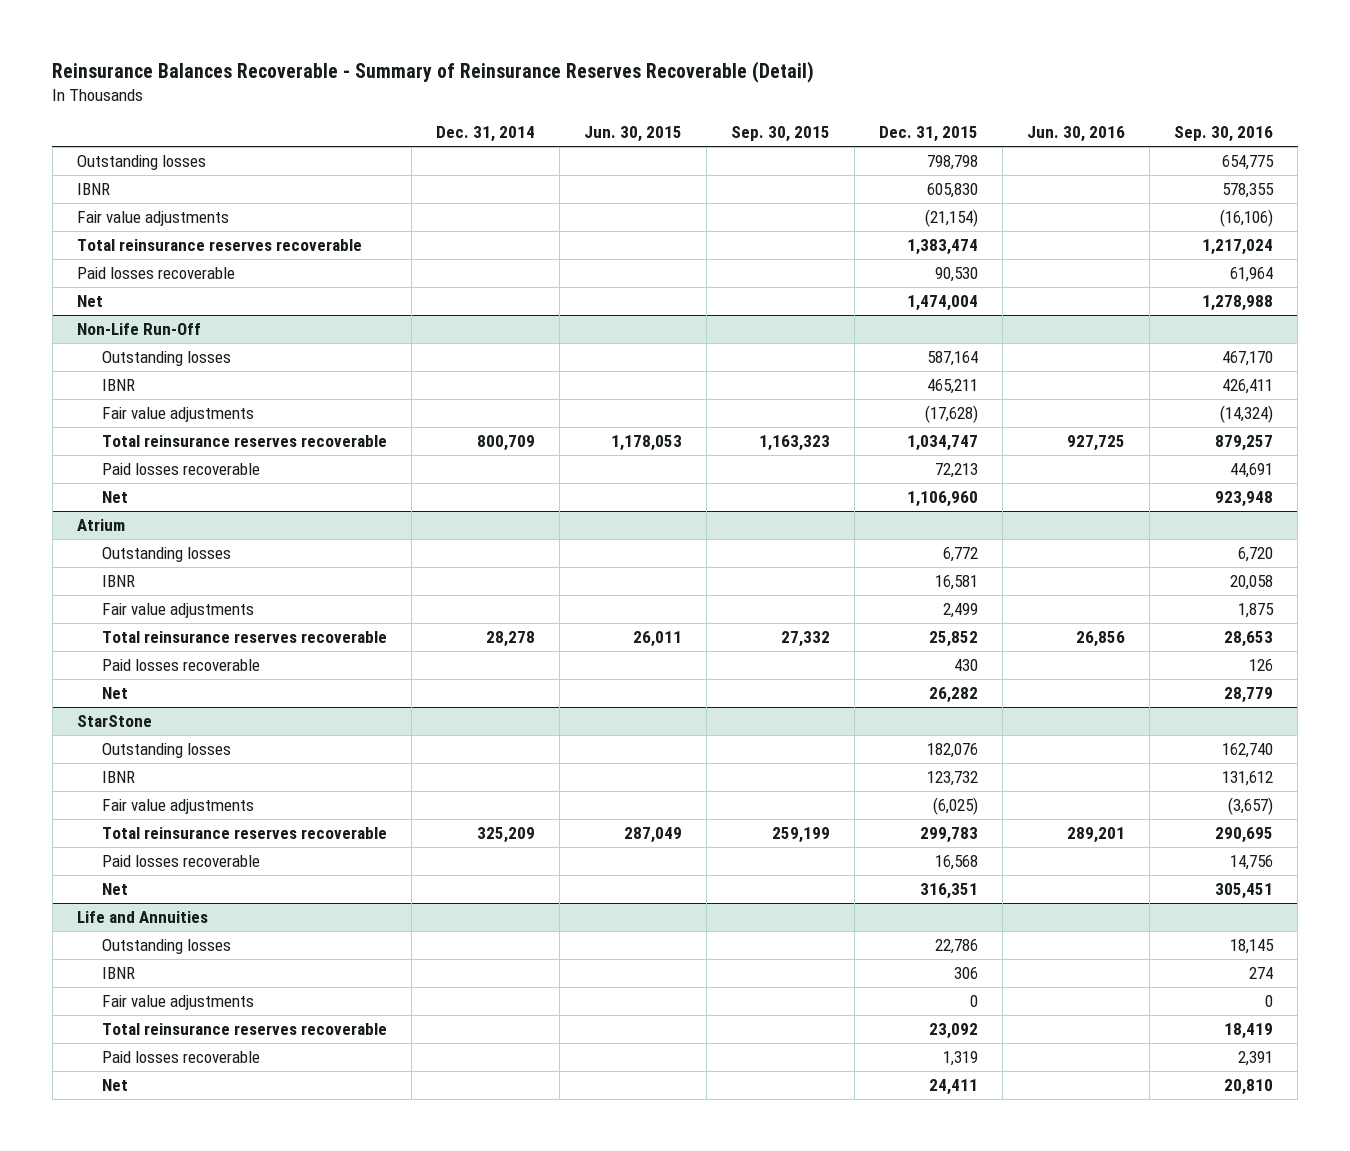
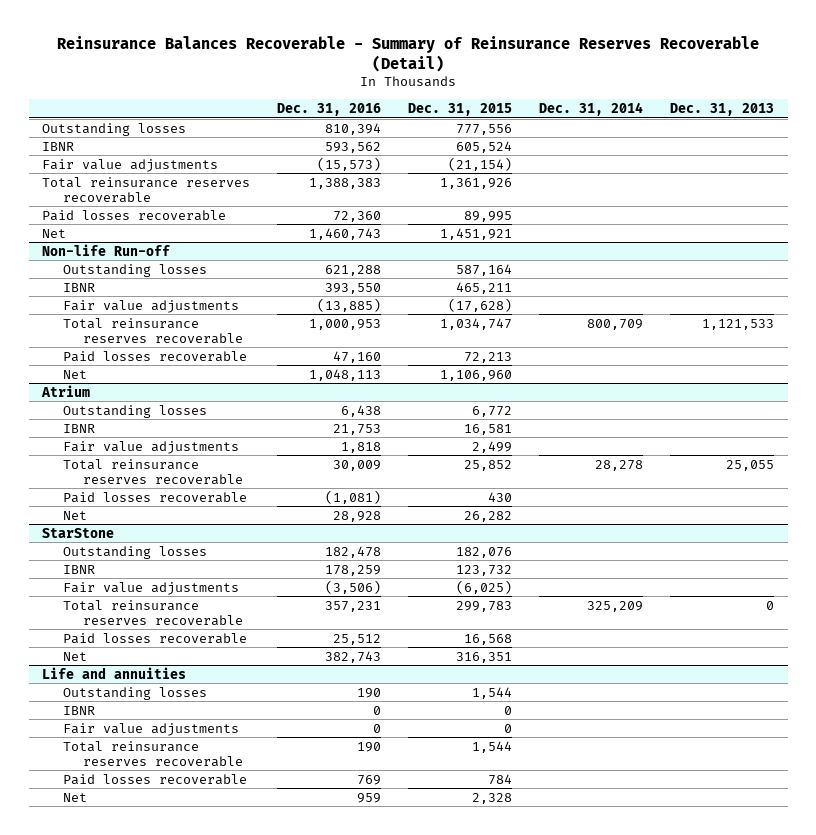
[584,125,683,142] Jun. 30, 2015 -> none
[731,125,831,142] Sep. 30, 2015 -> none
[1027,125,1126,142] Jun. 30, 2016 -> none
[1174,125,1274,142] Sep. 30, 2016 -> none
none -> [277,103,382,117] Dec. 31, 2016
none -> [670,103,775,117] Dec. 31, 2013
[927,155,979,171] 798,798 -> [456,123,513,135] 777,556
[927,183,979,199] 605,830 -> [456,140,513,153] 605,524
[907,239,979,256] 1,383,474 -> [440,177,513,189] 1,361,926
[935,267,979,283] 90,530 -> [464,210,513,222] 89,995
[907,295,979,312] 1,474,004 -> [440,227,513,240] 1,451,921
[76,323,201,336] Non-Life Run-Off -> [42,243,171,256] Non-life Run-off
[76,911,208,924] Life and Annuities -> [42,666,187,679] Life and annuities
[935,939,979,955] 22,786 -> [472,686,513,699] 1,544
[954,967,979,980] 306 -> [504,705,513,715] 0
[929,1023,979,1040] 23,092 -> [472,740,513,753] 1,544
[943,1051,979,1067] 1,319 -> [488,773,513,785] 784
[929,1079,979,1096] 24,411 -> [472,792,513,804] 2,328

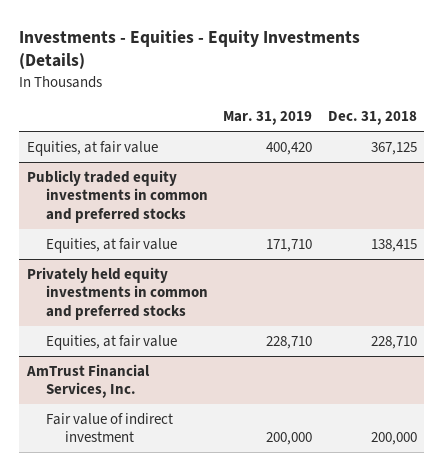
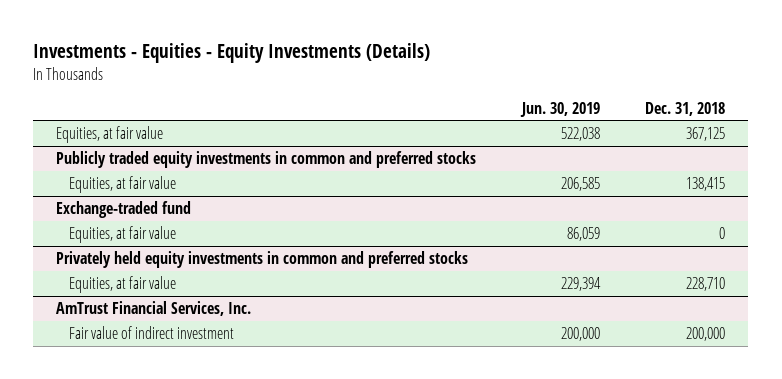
[223,111,313,126] Mar. 31, 2019 -> none
none -> [519,101,600,117] Jun. 30, 2019
none -> [56,200,192,218] Exchange-traded fund
none -> [69,225,177,243] Equities, at fair value

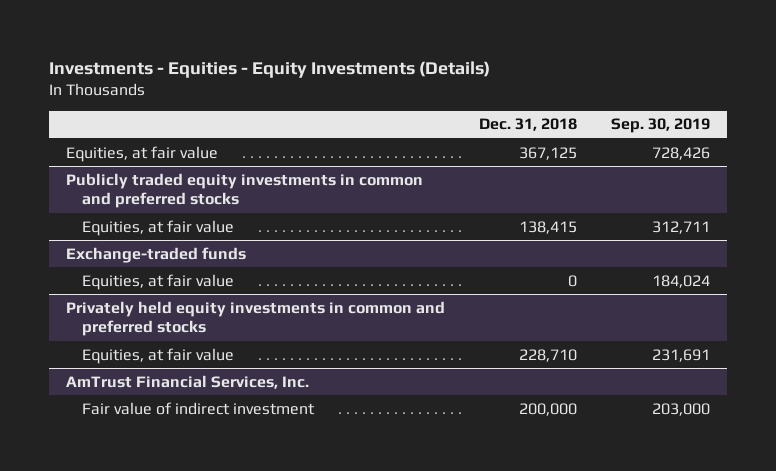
[519,101,600,117] Jun. 30, 2019 -> none
none -> [610,118,710,134] Sep. 30, 2019
[56,200,192,218] Exchange-traded fund -> [66,246,247,263] Exchange-traded funds

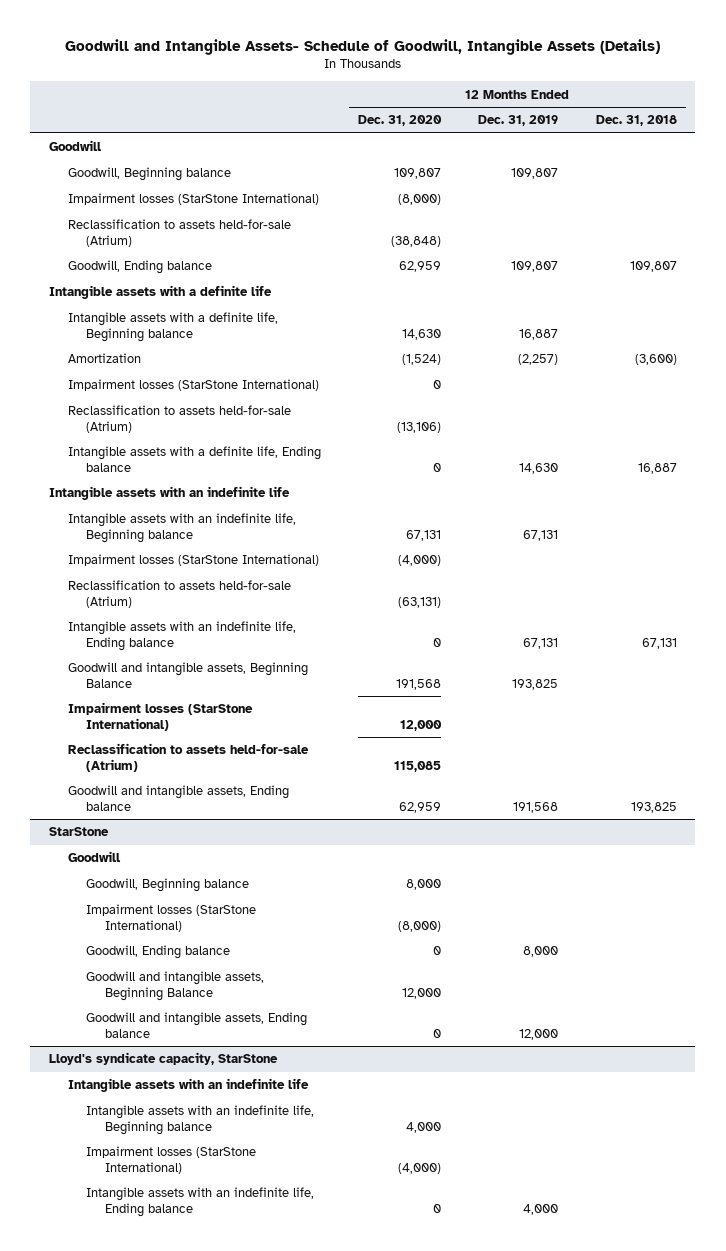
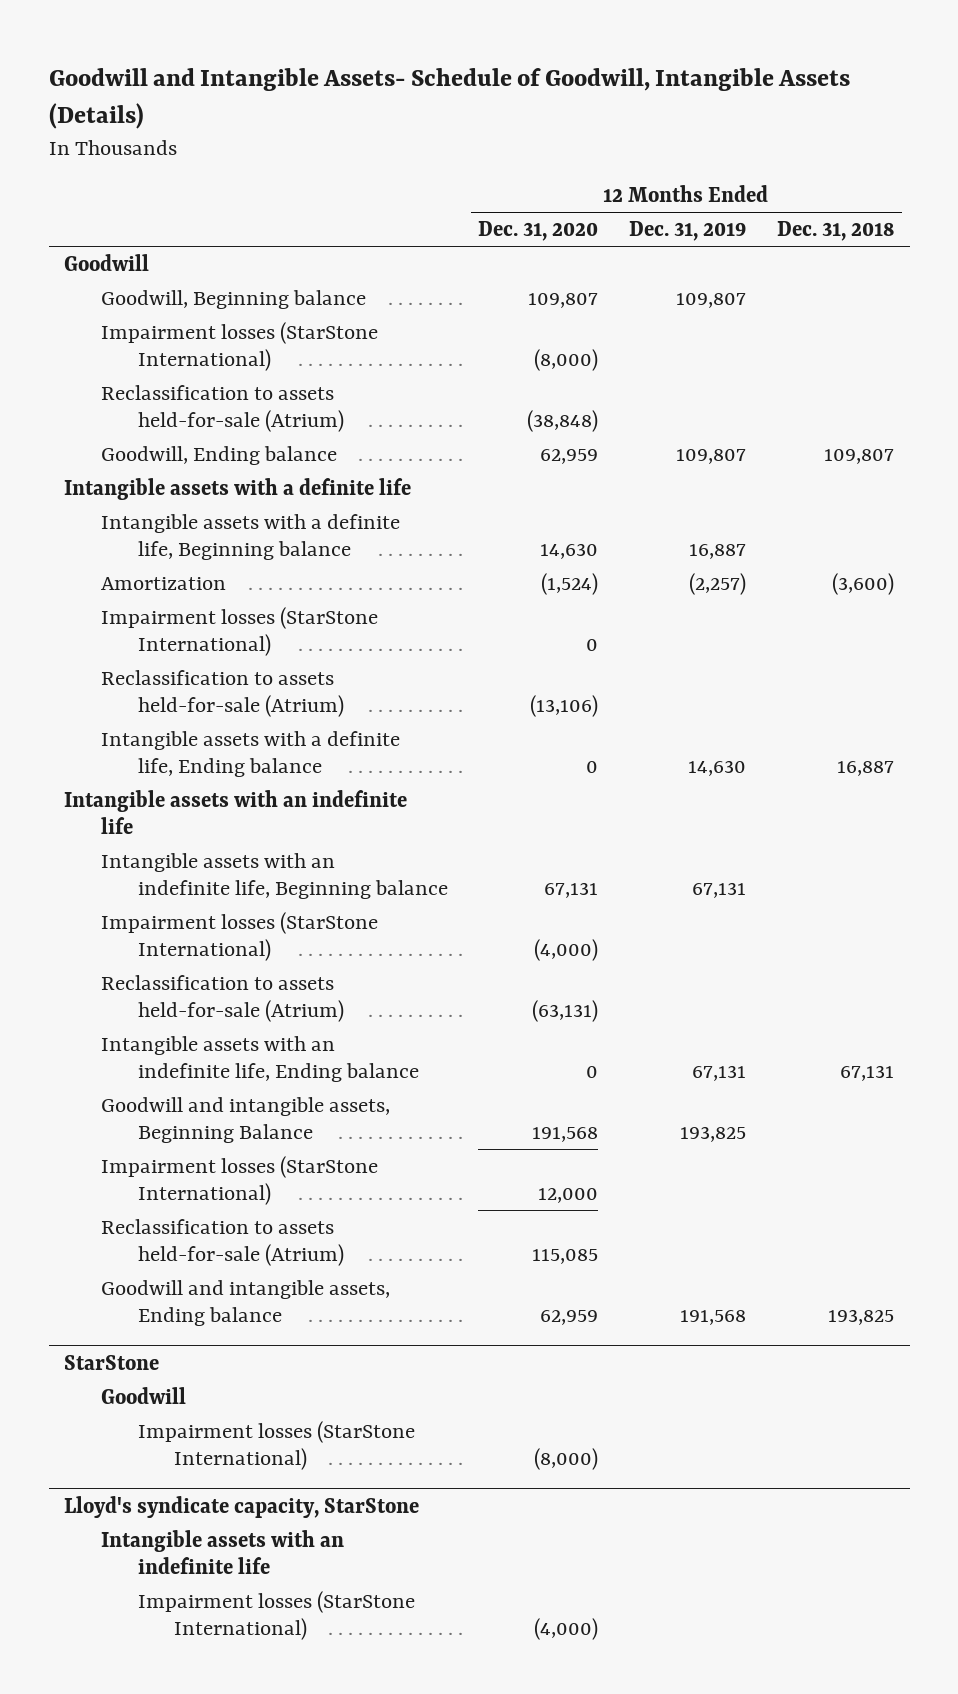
[86,878,250,893] Goodwill, Beginning balance -> none
[86,945,231,960] Goodwill, Ending balance -> none
[86,971,265,1001] Goodwill and intangible assets, Beginning Balance -> none
[86,1012,308,1038] Goodwill and intangible assets, Ending balance -> none
[86,1105,315,1135] Intangible assets with an indefinite life, Beginning balance -> none
[86,1187,315,1217] Intangible assets with an indefinite life, Ending balance -> none

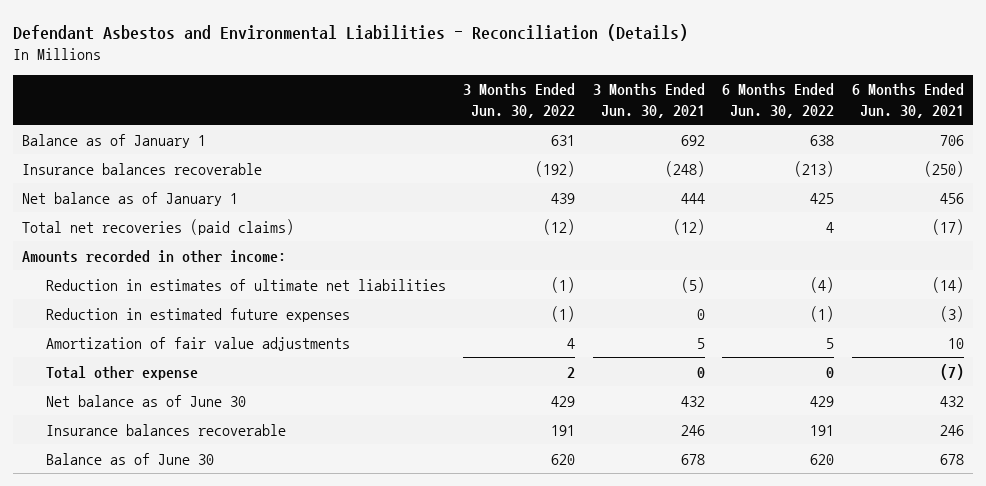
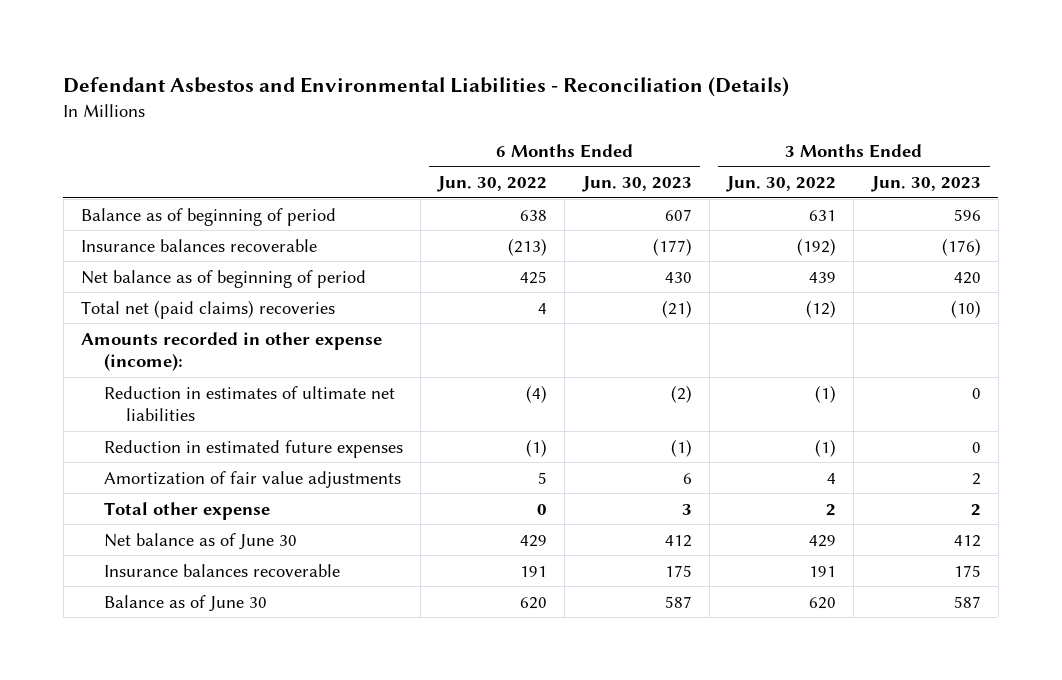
[592,83,705,118] 3 Months Ended Jun. 30, 2021 -> none
[851,83,964,118] 6 Months Ended Jun. 30, 2021 -> none
none -> [581,176,692,193] Jun. 30, 2023
none -> [870,176,981,193] Jun. 30, 2023
[21,133,206,148] Balance as of January 1 -> [80,207,336,226] Balance as of beginning of period
[21,191,238,206] Net balance as of January 1 -> [80,269,366,288] Net balance as of beginning of period
[21,218,294,235] Total net recoveries (paid claims) -> [80,299,335,319] Total net (paid claims) recoveries
[21,249,286,263] Amounts recorded in other income: -> [80,331,382,371] Amounts recorded in other expense (income):

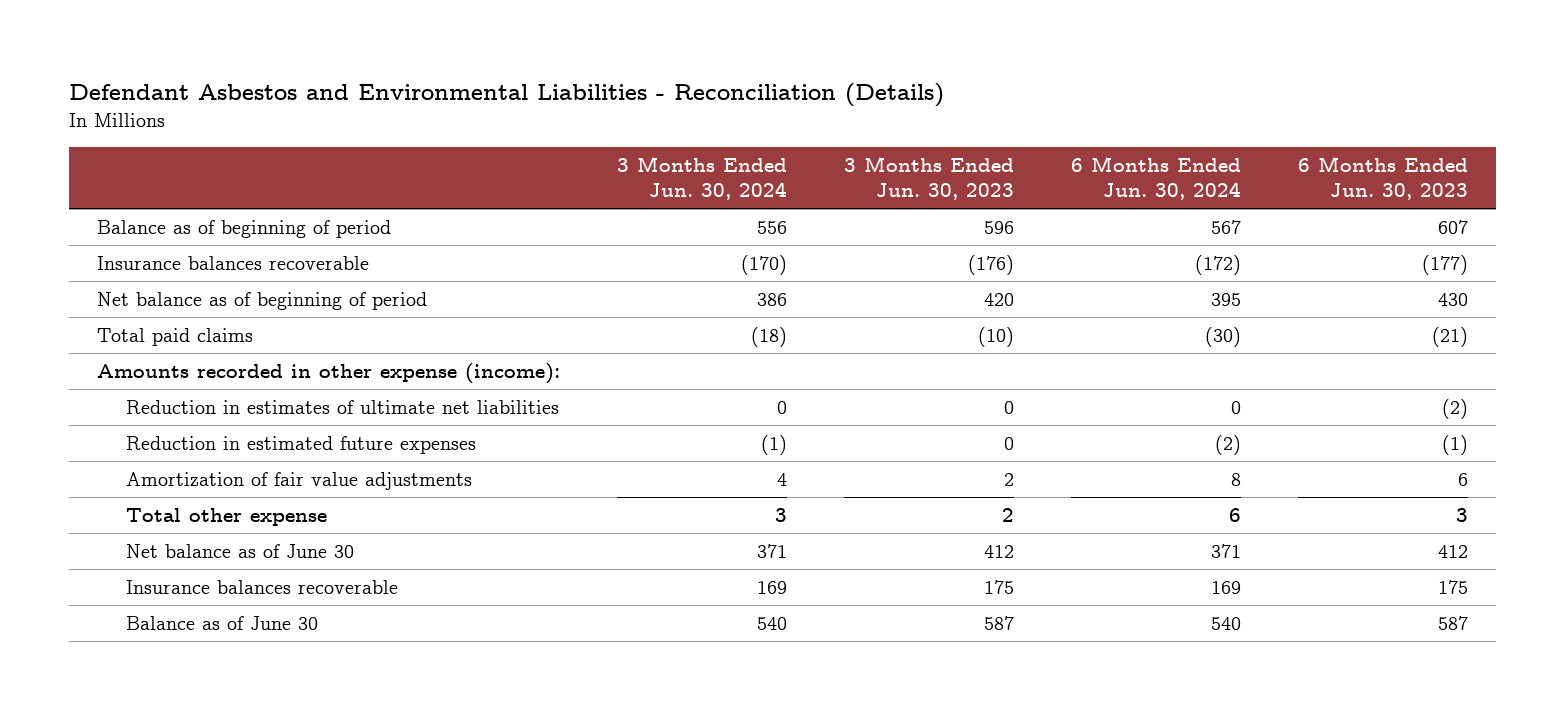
[437,176,548,193] Jun. 30, 2022 -> none
[726,176,837,193] Jun. 30, 2022 -> none
none -> [617,155,788,201] 3 Months Ended Jun. 30, 2024
none -> [1070,155,1241,201] 6 Months Ended Jun. 30, 2024
[80,299,335,319] Total net (paid claims) recoveries -> [97,327,254,346] Total paid claims

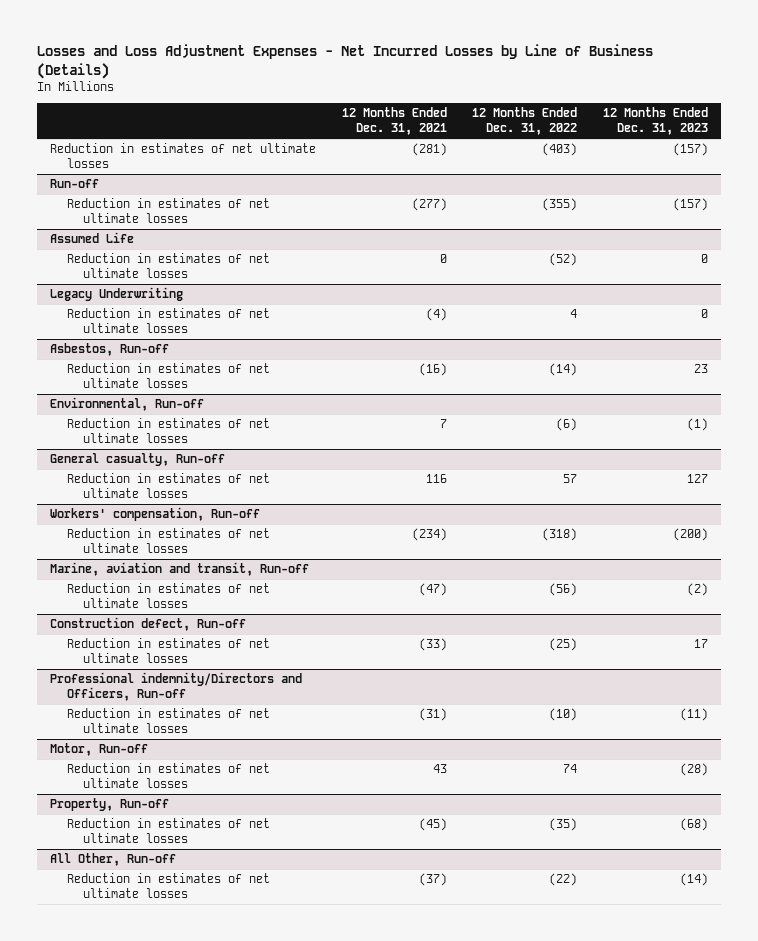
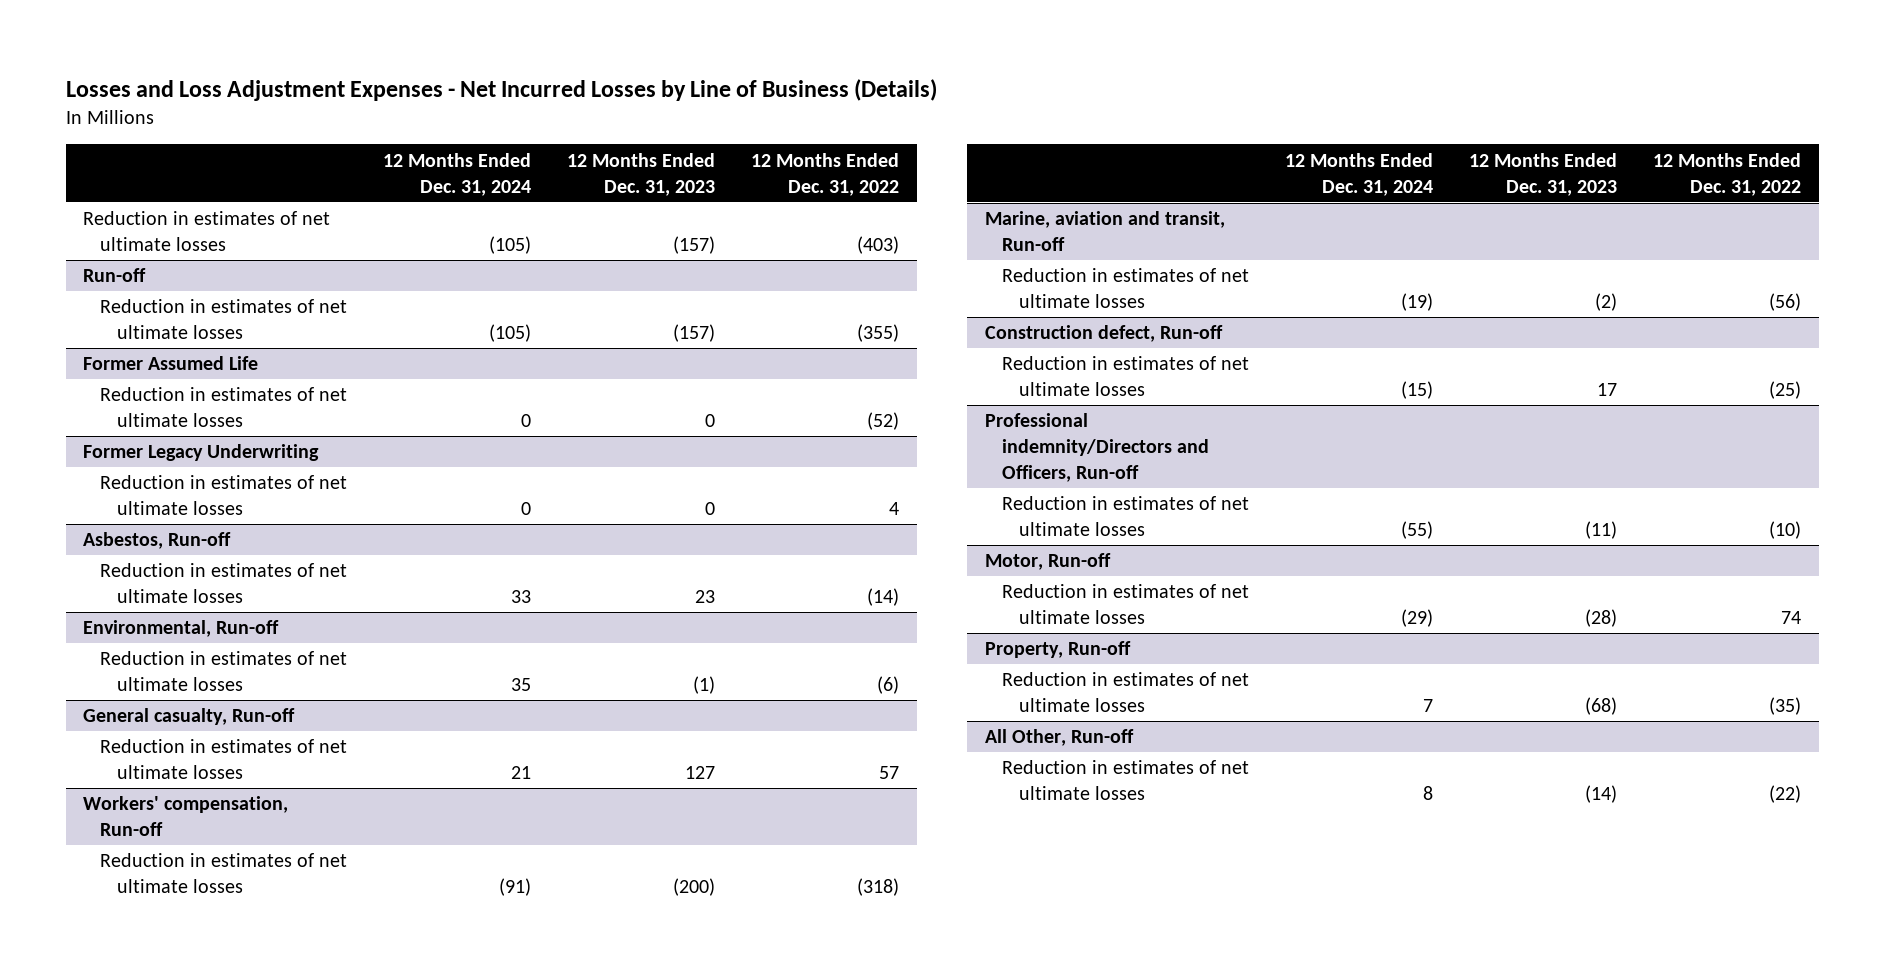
[341,107,447,136] 12 Months Ended Dec. 31, 2021 -> none
none -> [383,152,532,196] 12 Months Ended Dec. 31, 2024
[50,232,135,244] Assumed Life -> [83,356,259,371] Former Assumed Life
[50,287,184,302] Legacy Underwriting -> [83,444,320,462] Former Legacy Underwriting

